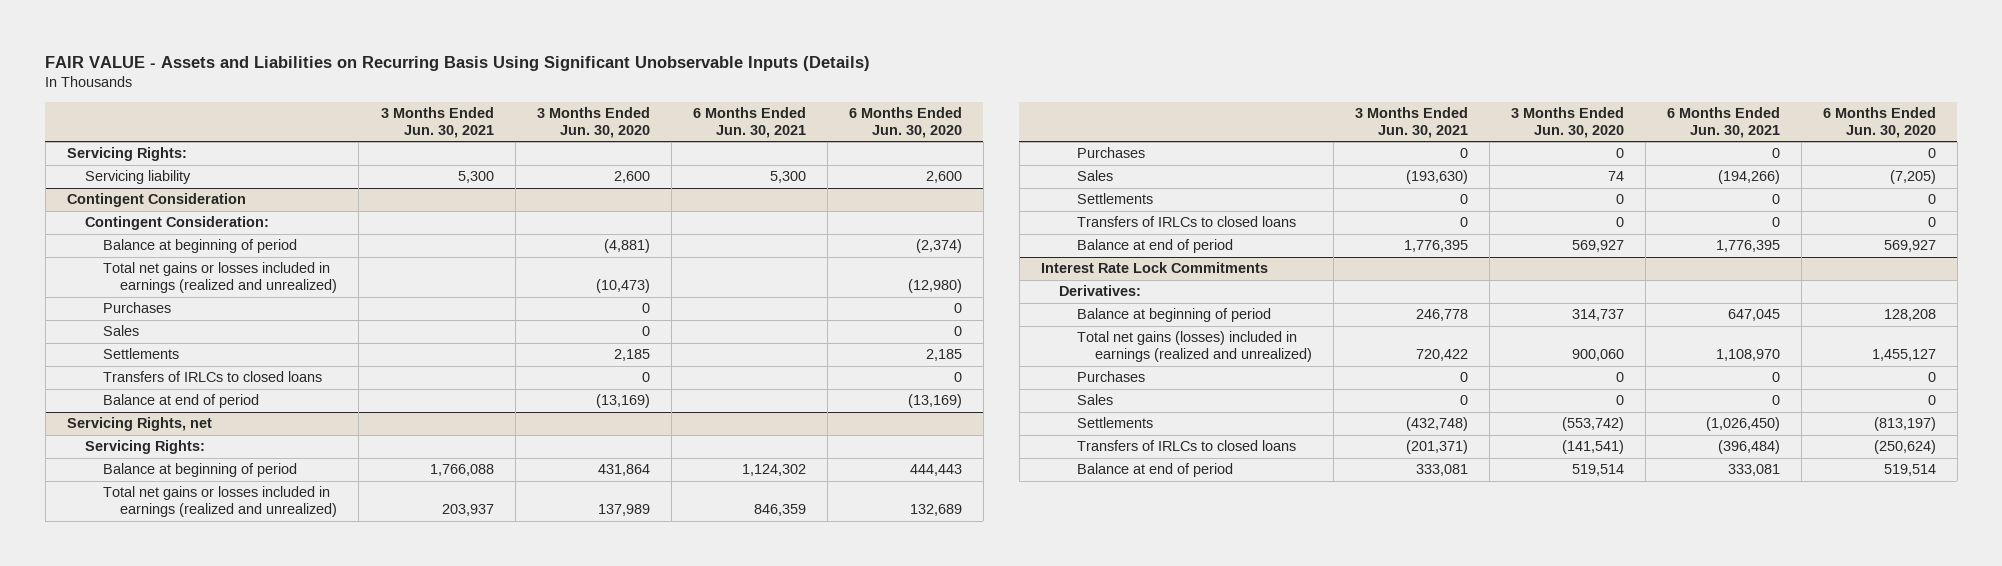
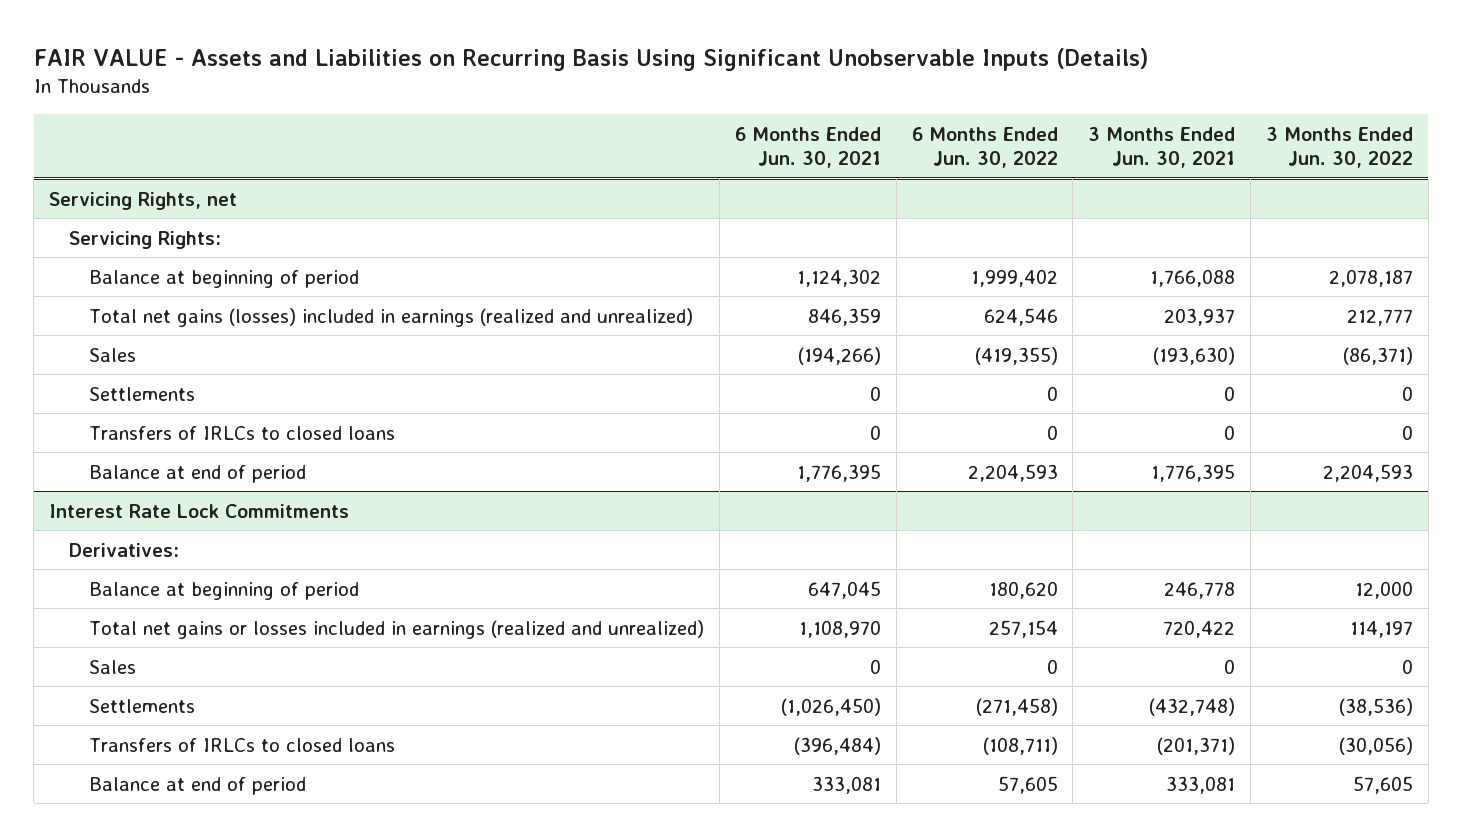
[536,106,650,139] 3 Months Ended Jun. 30, 2020 -> none
[848,106,962,139] 6 Months Ended Jun. 30, 2020 -> none
none -> [911,126,1058,169] 6 Months Ended Jun. 30, 2022
none -> [1265,126,1413,169] 3 Months Ended Jun. 30, 2022
[66,147,187,162] Servicing Rights: -> none
[84,170,191,185] Servicing liability -> none
[66,193,246,208] Contingent Consideration -> none
[84,216,269,231] Contingent Consideration: -> none
[102,239,297,254] Balance at beginning of period -> none
[102,262,338,294] Total net gains or losses included in earnings (realized and unrealized) -> none
[102,302,171,314] Purchases -> none
[102,325,139,337] Sales -> none
[102,348,179,360] Settlements -> none
[102,371,322,383] Transfers of IRLCs to closed loans -> none
[102,394,259,409] Balance at end of period -> none
[1076,147,1145,159] Purchases -> none
[102,486,338,518] Total net gains or losses included in earnings (realized and unrealized) -> [89,307,694,327] Total net gains (losses) included in earnings (realized and unrealized)
[1076,371,1145,383] Purchases -> none
[1076,331,1312,363] Total net gains (losses) included in earnings (realized and unrealized) -> [89,619,705,639] Total net gains or losses included in earnings (realized and unrealized)

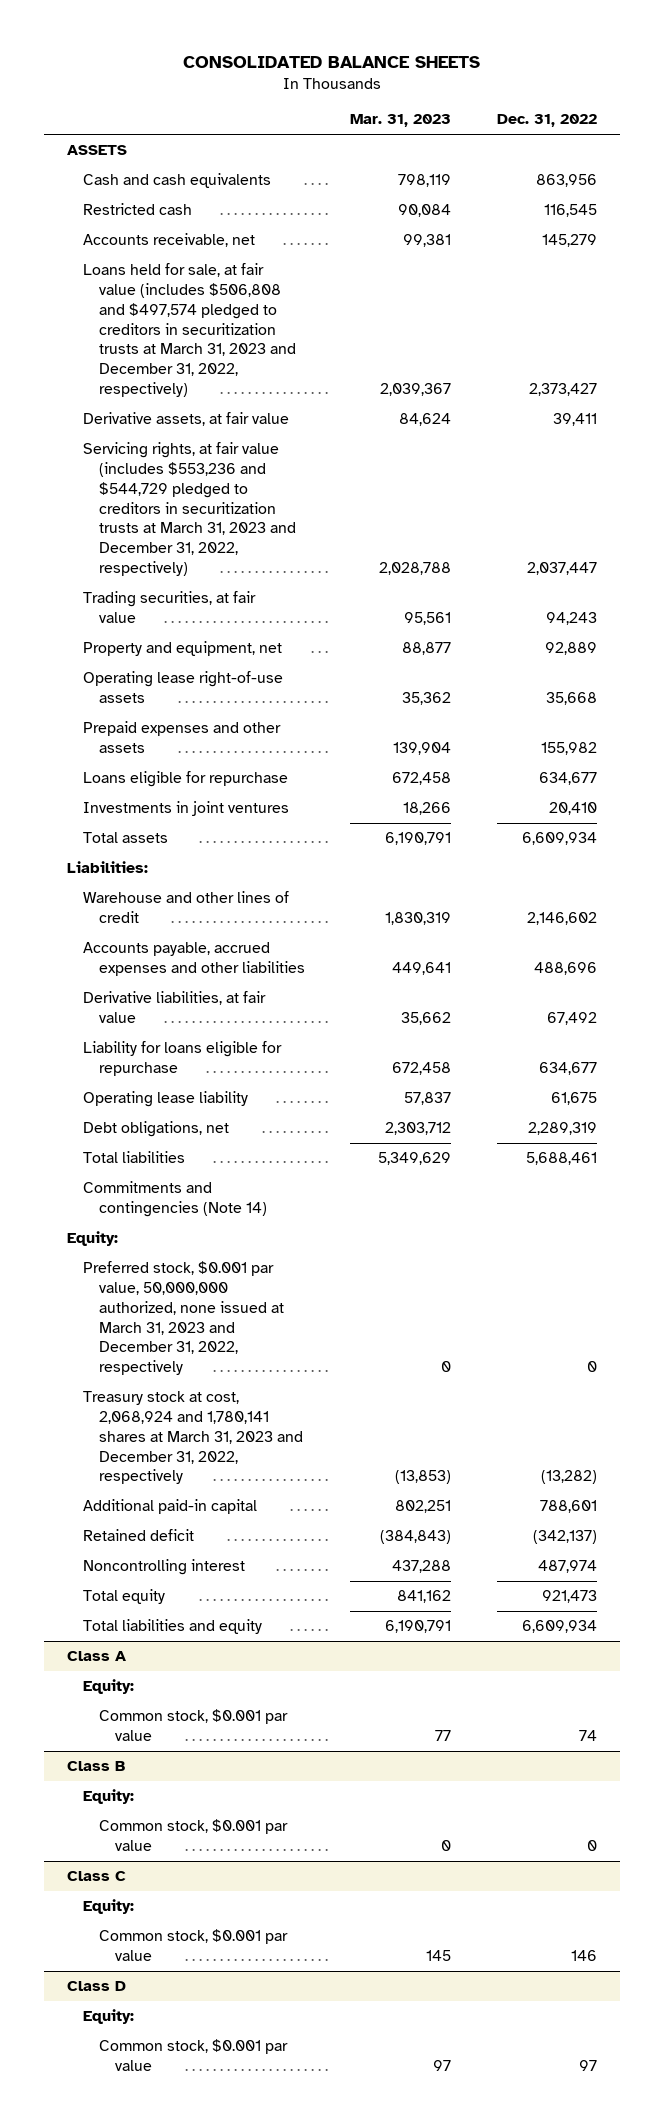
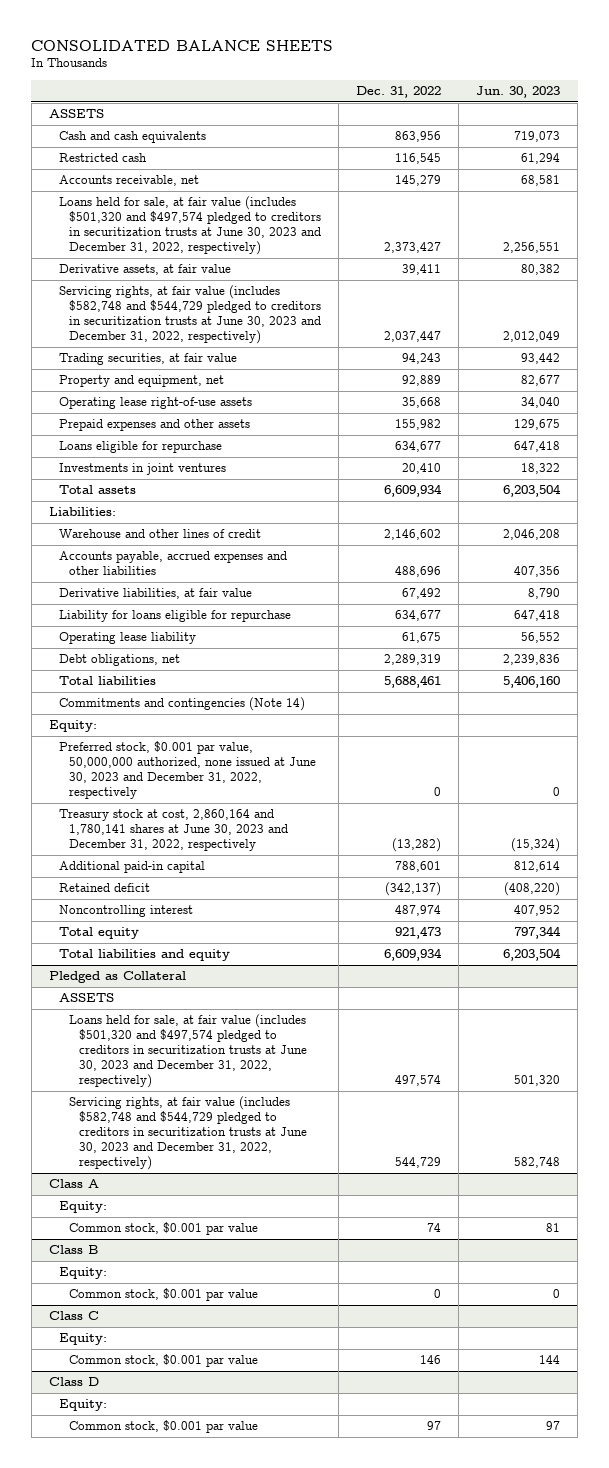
[350,114,452,128] Mar. 31, 2023 -> none
none -> [475,86,560,99] Jun. 30, 2023
[82,263,296,397] Loans held for sale, at fair value (includes $506,808 and $497,574 pledged to creditors in securitization trusts at March 31, 2023 and December 31, 2022, respectively) -> [58,196,321,256] Loans held for sale, at fair value (includes $501,320 and $497,574 pledged to creditors in securitization trusts at June 30, 2023 and December 31, 2022, respectively)
[82,442,296,576] Servicing rights, at fair value (includes $553,236 and $544,729 pledged to creditors in securitization trusts at March 31, 2023 and December 31, 2022, respectively) -> [58,285,321,345] Servicing rights, at fair value (includes $582,748 and $544,729 pledged to creditors in securitization trusts at June 30, 2023 and December 31, 2022, respectively)
[82,1261,284,1376] Preferred stock, $0.001 par value, 50,000,000 authorized, none issued at March 31, 2023 and December 31, 2022, respectively -> [58,741,316,800] Preferred stock, $0.001 par value, 50,000,000 authorized, none issued at June 30, 2023 and December 31, 2022, respectively
[82,1391,303,1485] Treasury stock at cost, 2,068,924 and 1,780,141 shares at March 31, 2023 and December 31, 2022, respectively -> [58,809,288,852] Treasury stock at cost, 2,860,164 and 1,780,141 shares at June 30, 2023 and December 31, 2022, respectively
none -> [48,971,186,984] Pledged as Collateral
none -> [58,993,114,1003] ASSETS
none -> [68,1014,307,1089] Loans held for sale, at fair value (includes $501,320 and $497,574 pledged to creditors in securitization trusts at June 30, 2023 and December 31, 2022, respectively)
none -> [68,1096,307,1171] Servicing rights, at fair value (includes $582,748 and $544,729 pledged to creditors in securitization trusts at June 30, 2023 and December 31, 2022, respectively)

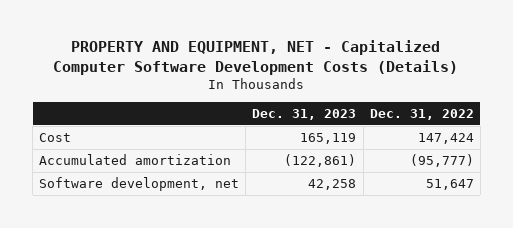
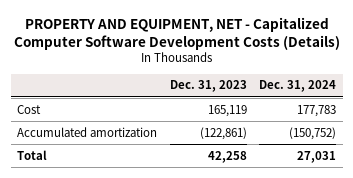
[369,109,474,121] Dec. 31, 2022 -> none
none -> [259,80,337,93] Dec. 31, 2024
[39,176,240,191] Software development, net -> [17,149,48,160] Total

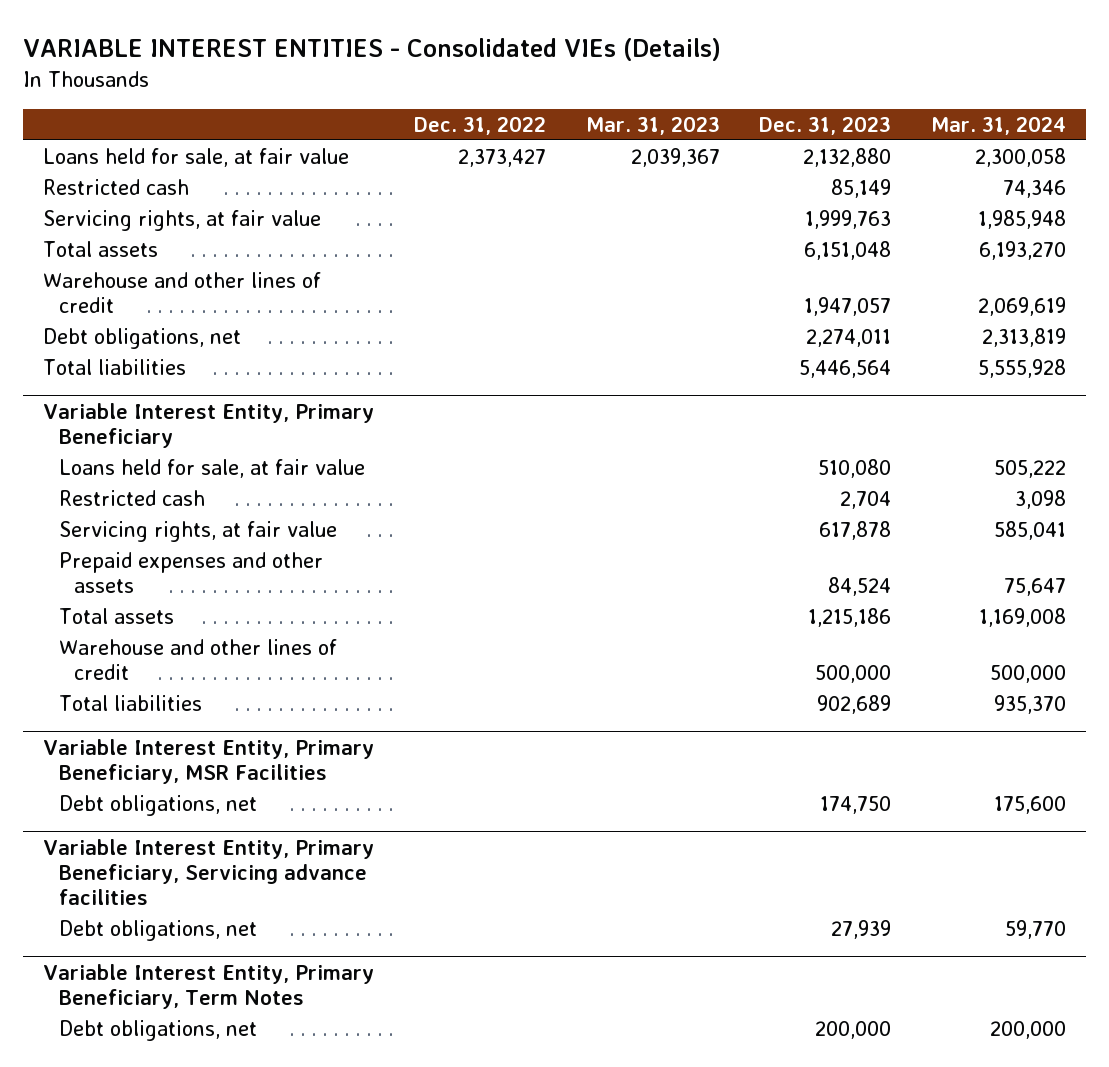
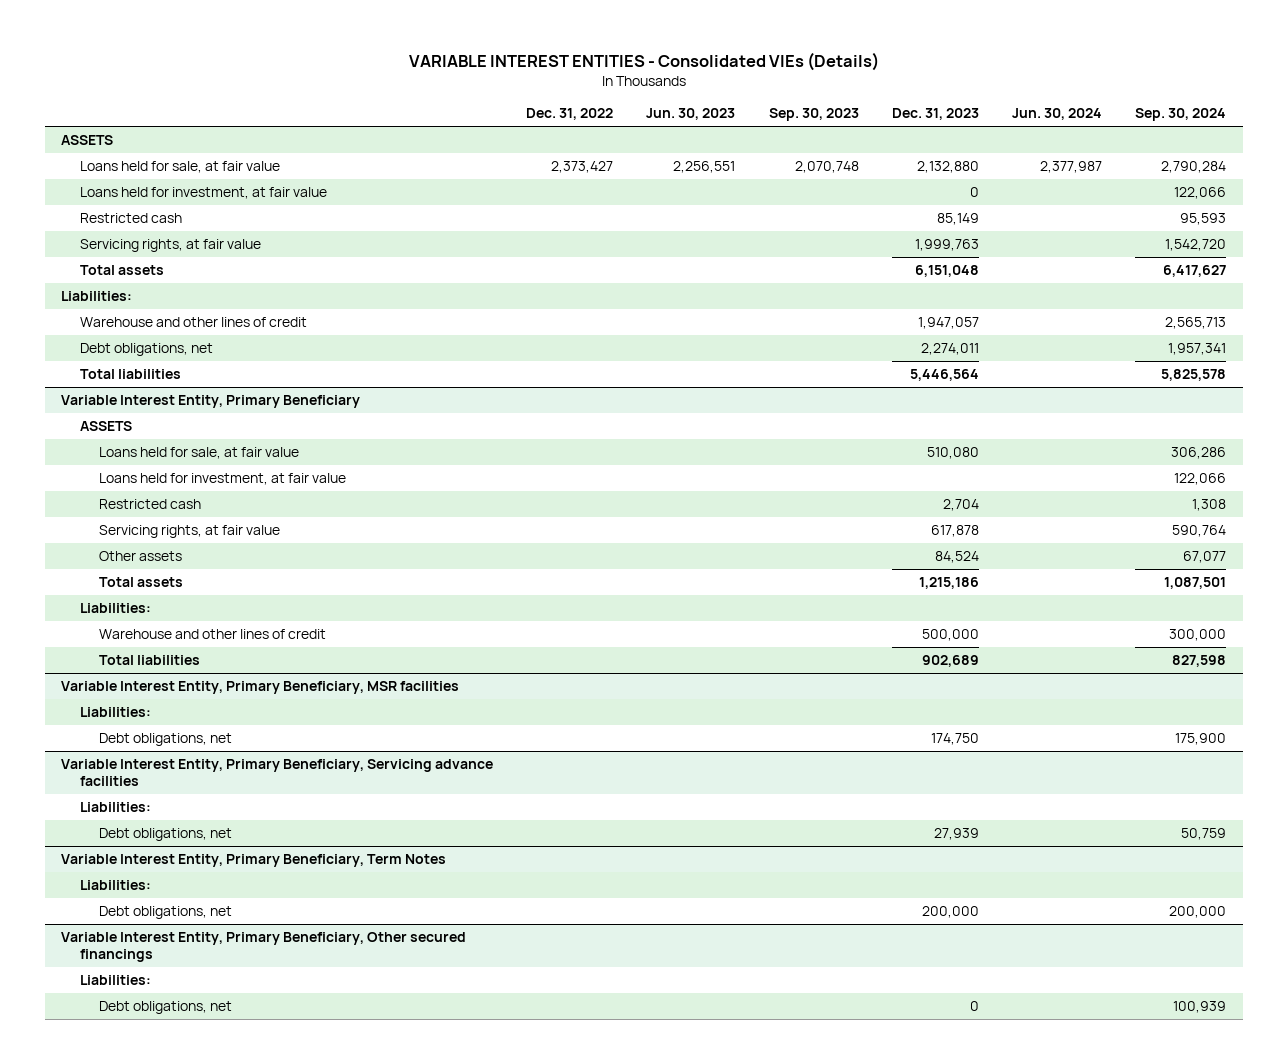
[585,115,720,135] Mar. 31, 2023 -> none
[930,115,1066,135] Mar. 31, 2024 -> none
none -> [646,108,736,121] Jun. 30, 2023
none -> [768,108,859,122] Sep. 30, 2023
none -> [1011,108,1102,121] Jun. 30, 2024
none -> [1135,108,1227,122] Sep. 30, 2024
none -> [61,135,114,146] ASSETS
none -> [80,187,328,200] Loans held for investment, at fair value
none -> [61,291,133,302] Liabilities:
none -> [80,421,133,432] ASSETS
none -> [99,473,347,486] Loans held for investment, at fair value
[58,551,323,594] Prepaid expenses and other assets -> [99,551,183,562] Other assets
none -> [80,603,152,614] Liabilities:
[43,738,375,784] Variable Interest Entity, Primary Beneficiary, MSR Facilities -> [61,681,460,695] Variable Interest Entity, Primary Beneficiary, MSR facilities
none -> [80,707,152,718] Liabilities:
none -> [80,802,152,813] Liabilities:
none -> [80,880,152,891] Liabilities:
none -> [61,932,467,963] Variable Interest Entity, Primary Beneficiary, Other secured financings
none -> [80,975,152,986] Liabilities:
none -> [99,1001,233,1015] Debt obligations, net

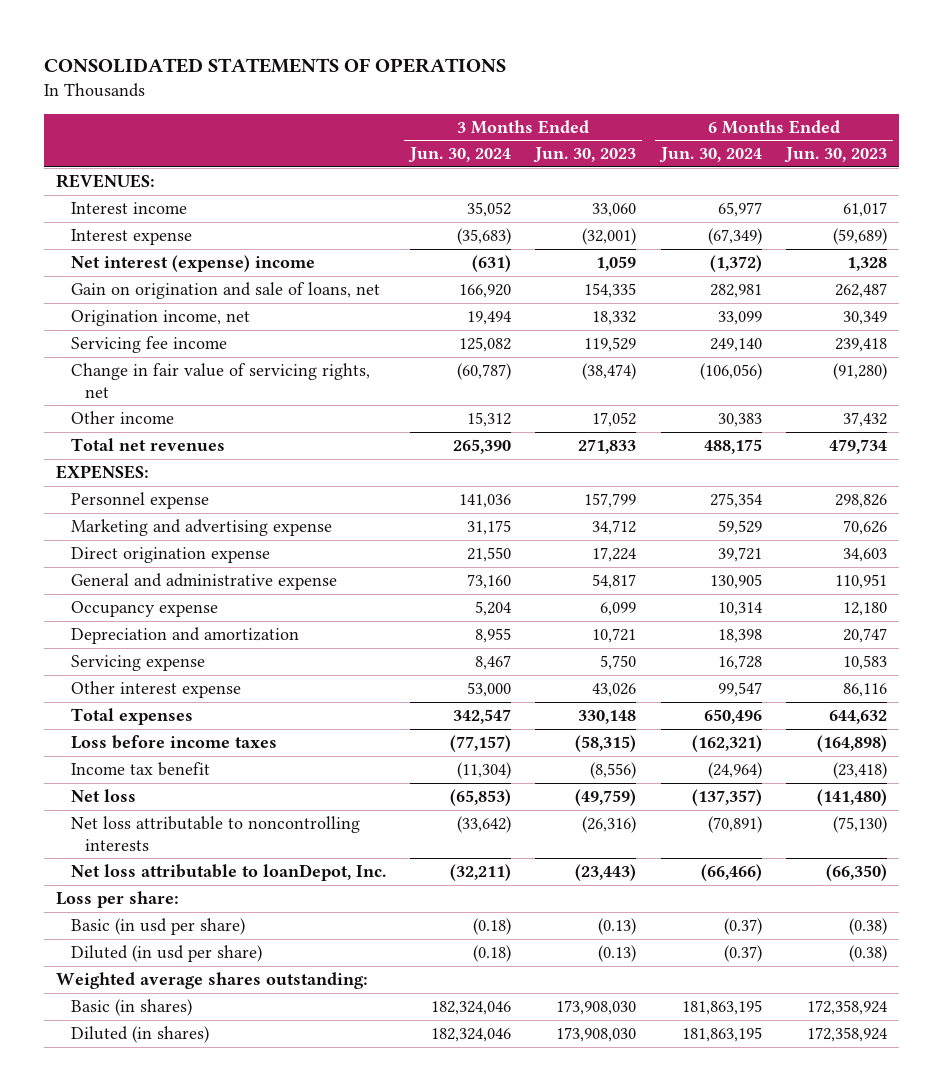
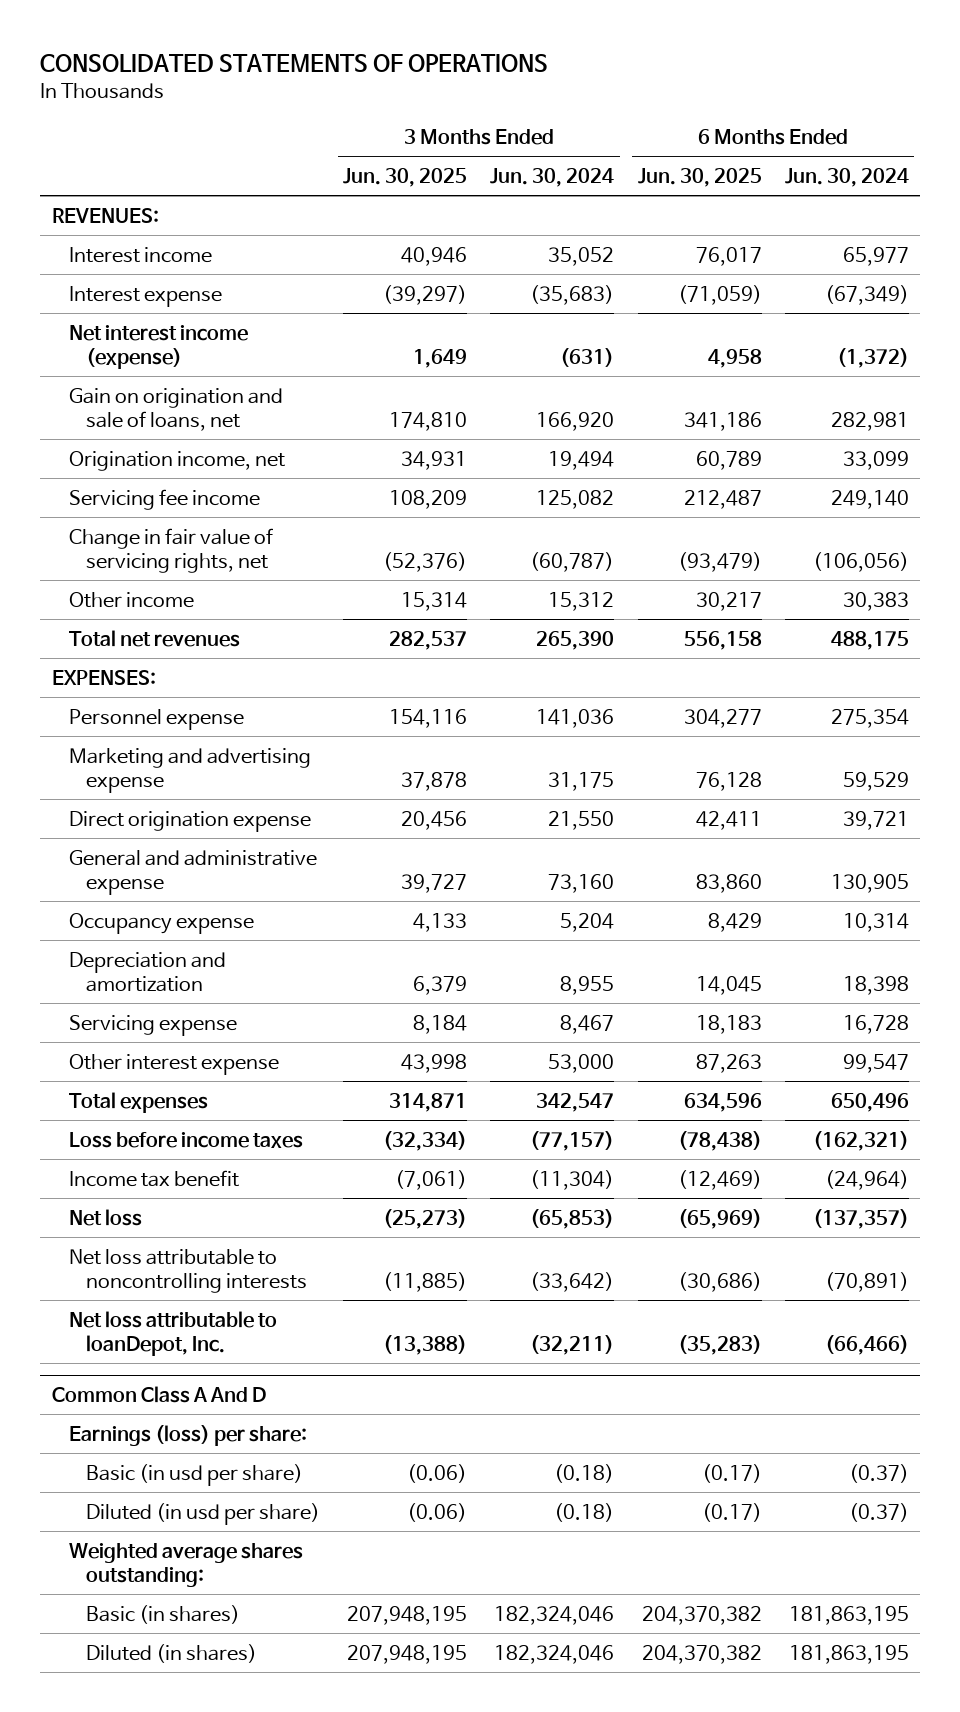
[533,147,637,164] Jun. 30, 2023 -> none
[783,147,887,164] Jun. 30, 2023 -> none
none -> [343,167,468,187] Jun. 30, 2025
none -> [637,167,762,187] Jun. 30, 2025
[70,255,315,273] Net interest (expense) income -> [68,324,248,370] Net interest income (expense)
none -> [51,1385,266,1403] Common Class A And D
[56,891,180,909] Loss per share: -> [68,1424,307,1446] Earnings (loss) per share:

